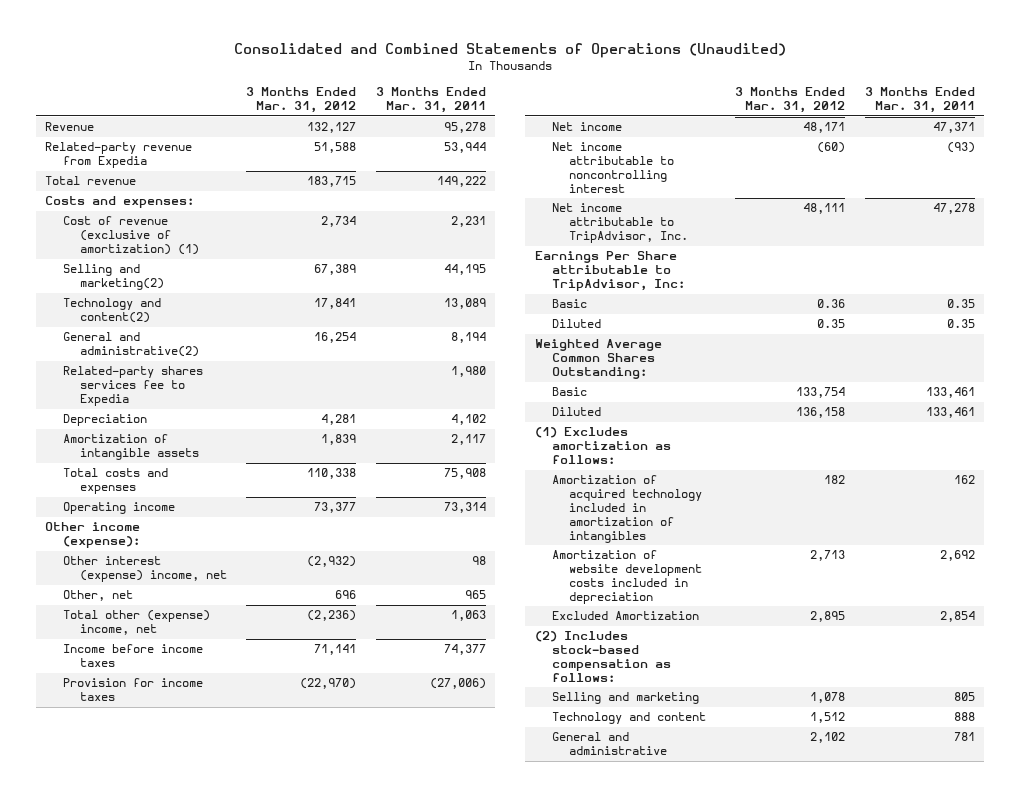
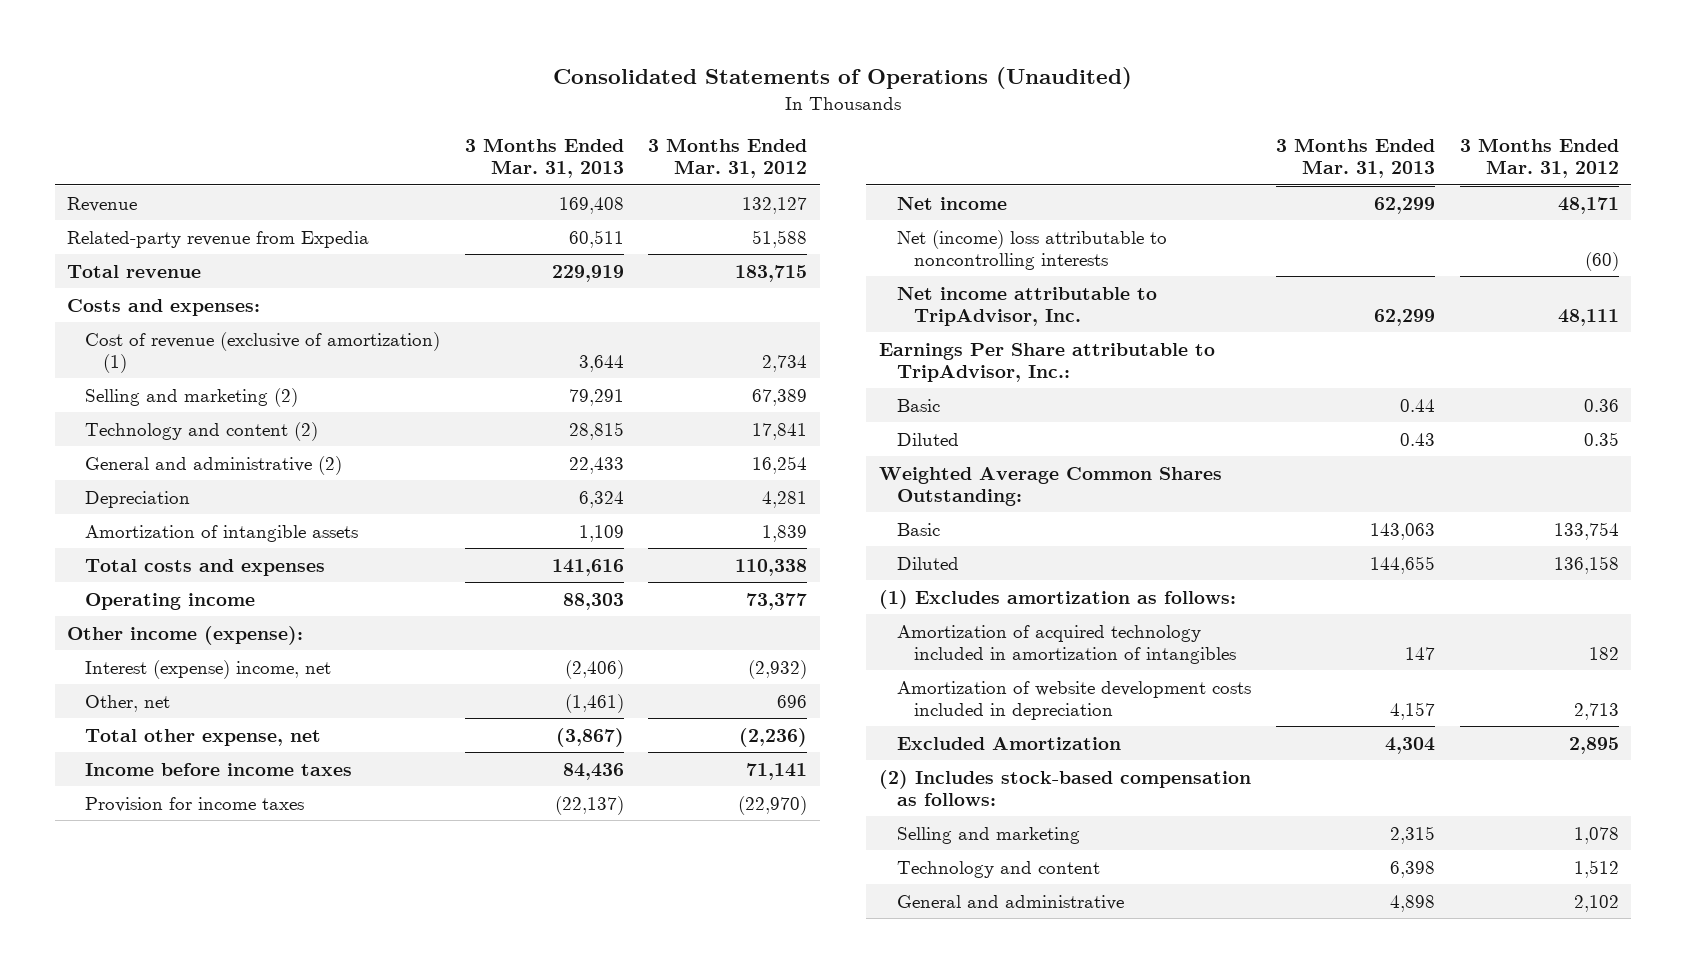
[234,43,787,59] Consolidated and Combined Statements of Operations (Unaudited) -> [553,67,1133,90] Consolidated Statements of Operations (Unaudited)
[375,87,486,114] 3 Months Ended Mar. 31, 2011 -> none
none -> [464,137,624,179] 3 Months Ended Mar. 31, 2013
[62,366,203,407] Related-party shares services fee to Expedia -> none
[62,264,164,291] Selling and marketing(2) -> [85,387,299,407] Selling and marketing (2)
[62,298,161,324] Technology and content(2) -> [85,421,319,441] Technology and content (2)
[62,332,199,358] General and administrative(2) -> [85,455,343,475] General and administrative (2)
[62,556,227,583] Other interest (expense) income, net -> [85,659,332,679] Interest (expense) income, net
[62,610,210,636] Total other (expense) income, net -> [85,728,322,746] Total other expense, net
[551,142,675,193] Net income attributable to noncontrolling interest -> [896,229,1167,270] Net (income) loss attributable to noncontrolling interests
[534,251,685,292] Earnings Per Share attributable to TripAdvisor, Inc: -> [878,342,1215,382] Earnings Per Share attributable to TripAdvisor, Inc.:

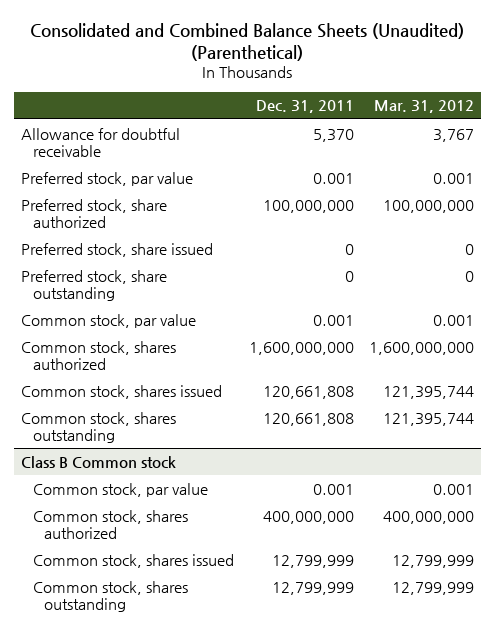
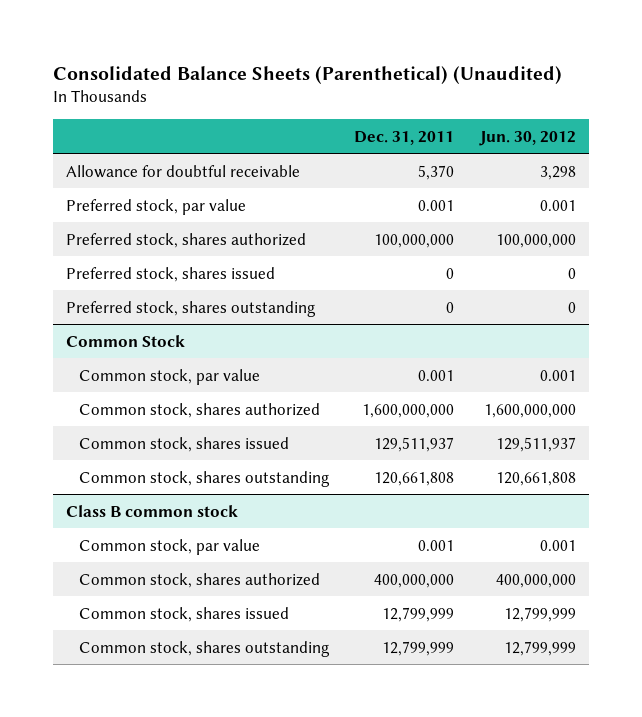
[30,22,465,62] Consolidated and Combined Balance Sheets (Unaudited) (Parenthetical) -> [53,65,563,84] Consolidated Balance Sheets (Parenthetical) (Unaudited)
[373,100,474,114] Mar. 31, 2012 -> none
none -> [478,130,576,146] Jun. 30, 2012
[21,198,168,228] Preferred stock, share authorized -> [66,232,307,248] Preferred stock, shares authorized
[21,242,214,257] Preferred stock, share issued -> [66,266,276,282] Preferred stock, shares issued
[21,269,168,301] Preferred stock, share outstanding -> [66,300,317,317] Preferred stock, shares outstanding
none -> [66,334,186,347] Common Stock
[262,385,354,399] 120,661,808 -> [374,436,455,452] 129,511,937
[21,455,177,468] Class B Common stock -> [66,504,239,517] Class B common stock

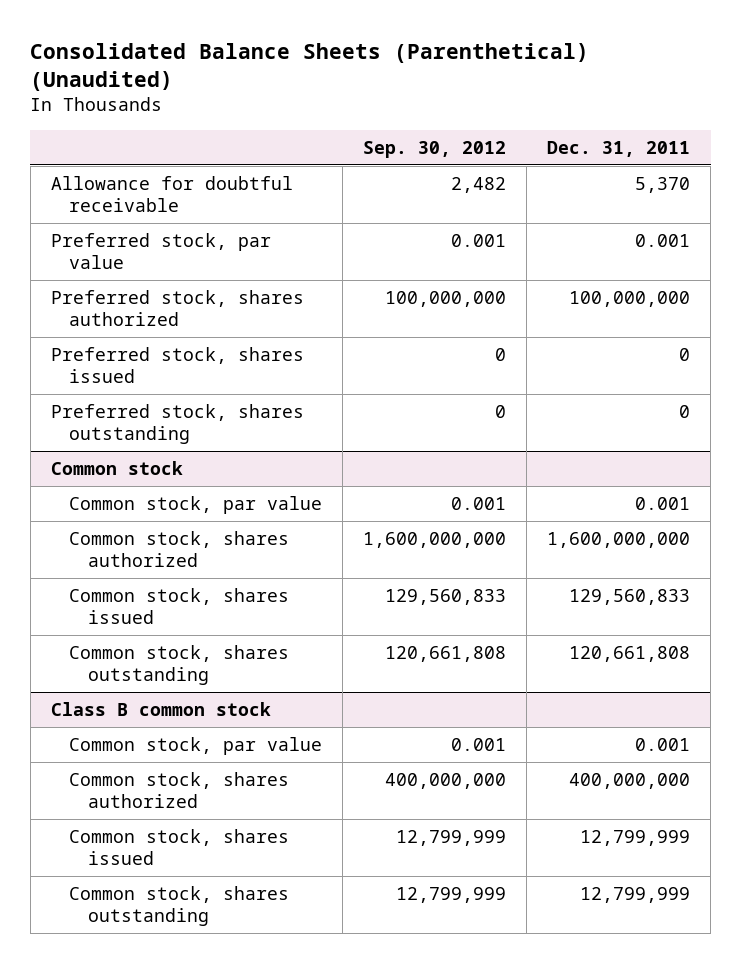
[478,130,576,146] Jun. 30, 2012 -> none
none -> [363,140,507,158] Sep. 30, 2012
[66,334,186,347] Common Stock -> [50,461,183,476] Common stock
[374,436,455,452] 129,511,937 -> [569,589,691,606] 129,560,833

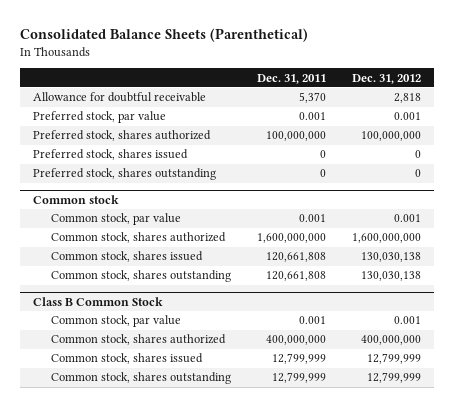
[30,42,590,91] Consolidated Balance Sheets (Parenthetical) (Unaudited) -> [19,27,308,42] Consolidated Balance Sheets (Parenthetical)
[363,140,507,158] Sep. 30, 2012 -> none
none -> [351,73,421,84] Dec. 31, 2012
[569,589,691,606] 129,560,833 -> [265,252,326,263] 120,661,808
[50,702,271,717] Class B common stock -> [32,297,163,307] Class B Common Stock

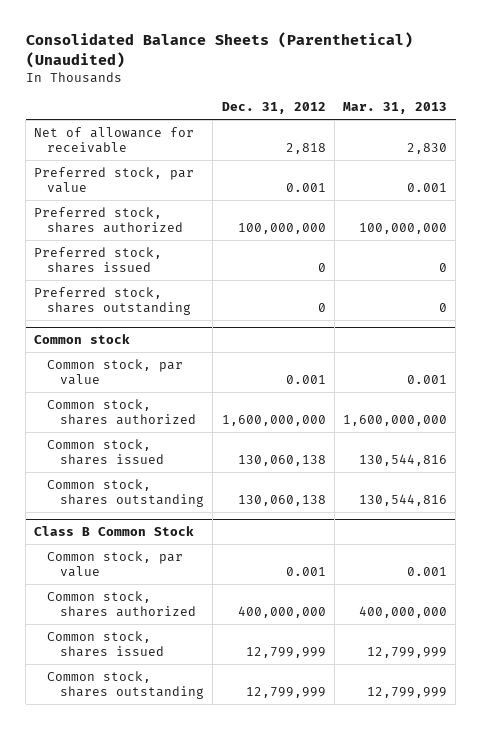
[19,27,308,42] Consolidated Balance Sheets (Parenthetical) -> [25,32,413,68] Consolidated Balance Sheets (Parenthetical) (Unaudited)
[256,73,326,84] Dec. 31, 2011 -> none
none -> [342,102,447,115] Mar. 31, 2013
[32,92,206,103] Allowance for doubtful receivable -> [34,126,195,154] Net of allowance for receivable
[360,252,421,263] 130,030,138 -> [237,455,326,467] 130,060,138
[360,271,421,282] 130,030,138 -> [237,495,326,507] 130,060,138

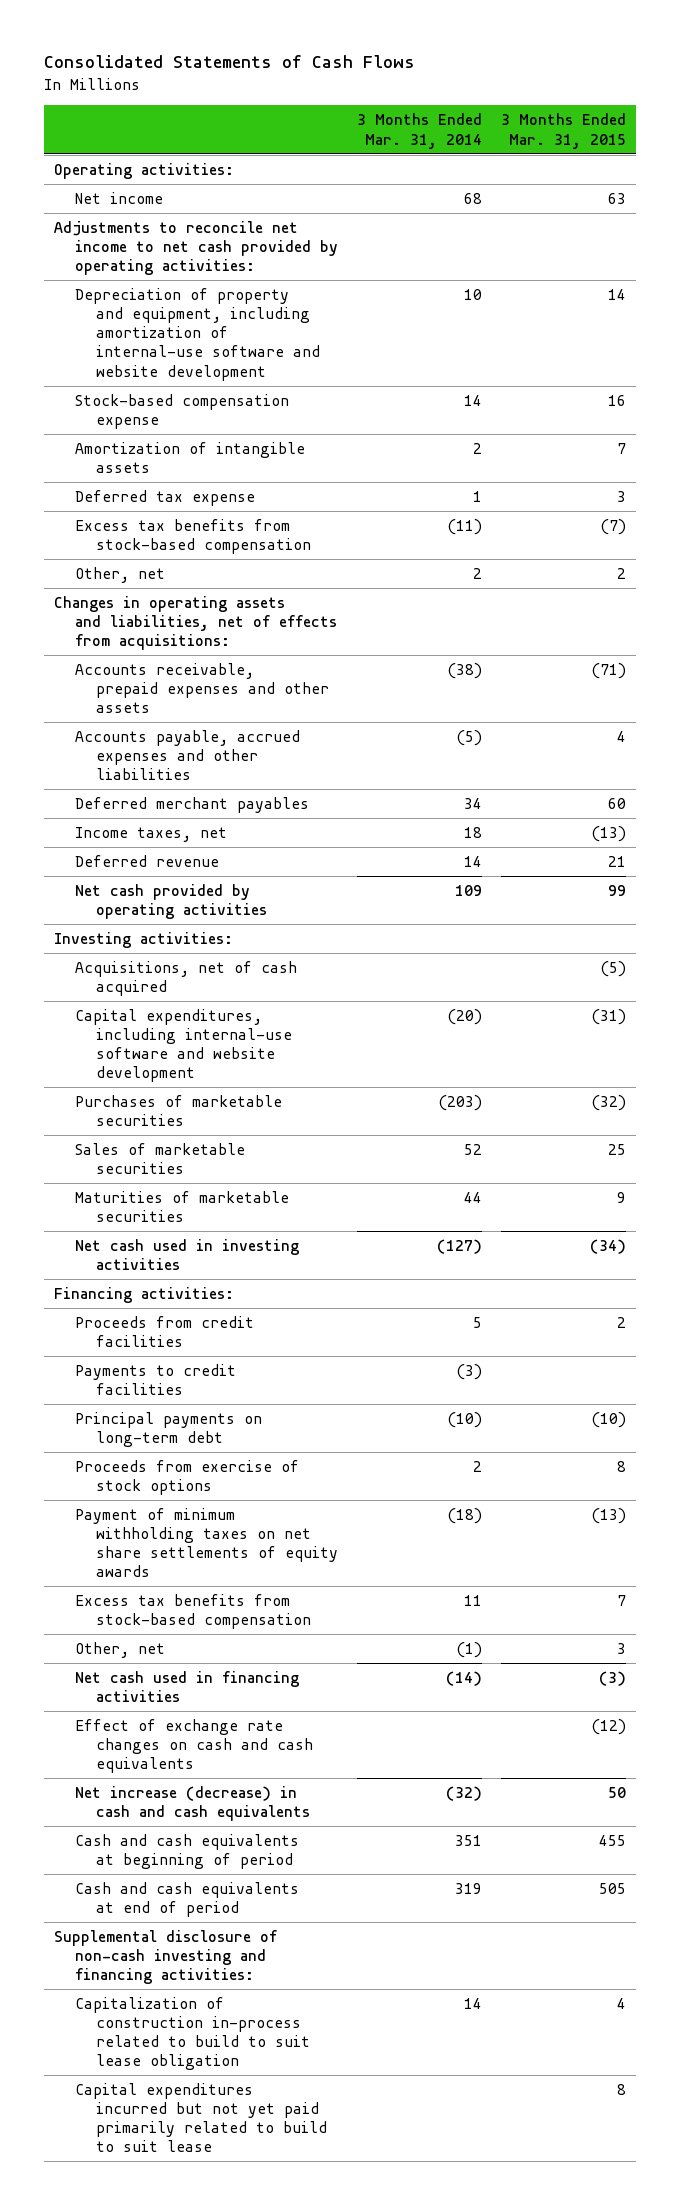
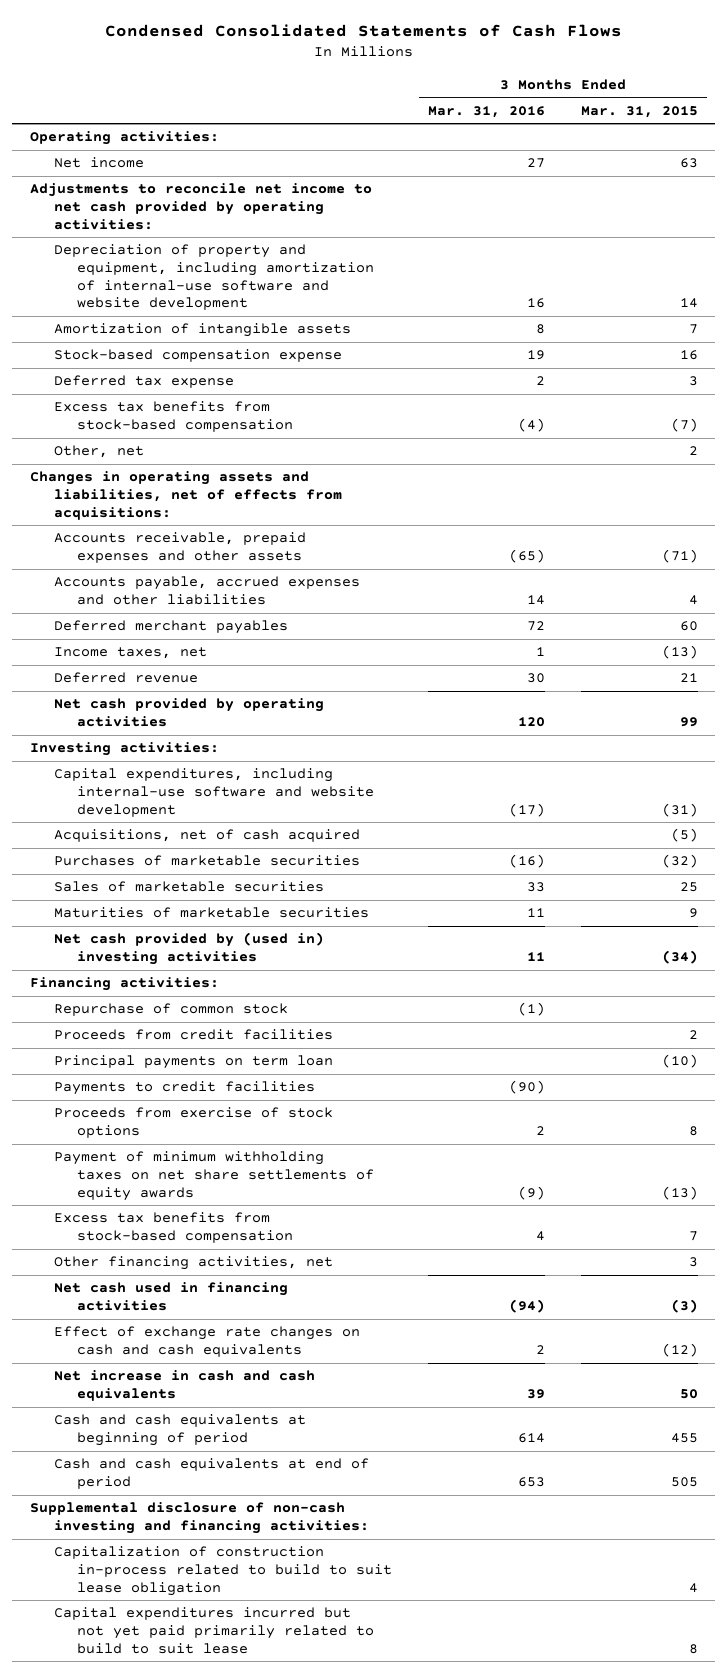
[44,55,416,69] Consolidated Statements of Cash Flows -> [104,23,622,37] Condensed Consolidated Statements of Cash Flows
[357,113,483,149] 3 Months Ended Mar. 31, 2014 -> none
none -> [427,105,545,118] Mar. 31, 2016
[74,393,289,430] Stock-based compensation expense -> [53,349,342,363] Stock-based compensation expense
[74,960,297,997] Acquisitions, net of cash acquired -> [53,829,360,843] Acquisitions, net of cash acquired
[74,1238,299,1271] Net cash used in investing activities -> [53,932,324,966] Net cash provided by (used in) investing activities
none -> [53,1003,288,1017] Repurchase of common stock
none -> [53,1055,333,1070] Principal payments on term loan
[74,1411,262,1448] Principal payments on long-term debt -> none
[74,1641,165,1658] Other, net -> [53,1256,333,1271] Other financing activities, net
[74,1785,311,1822] Net increase (decrease) in cash and cash equivalents -> [53,1370,315,1402] Net increase in cash and cash equivalents

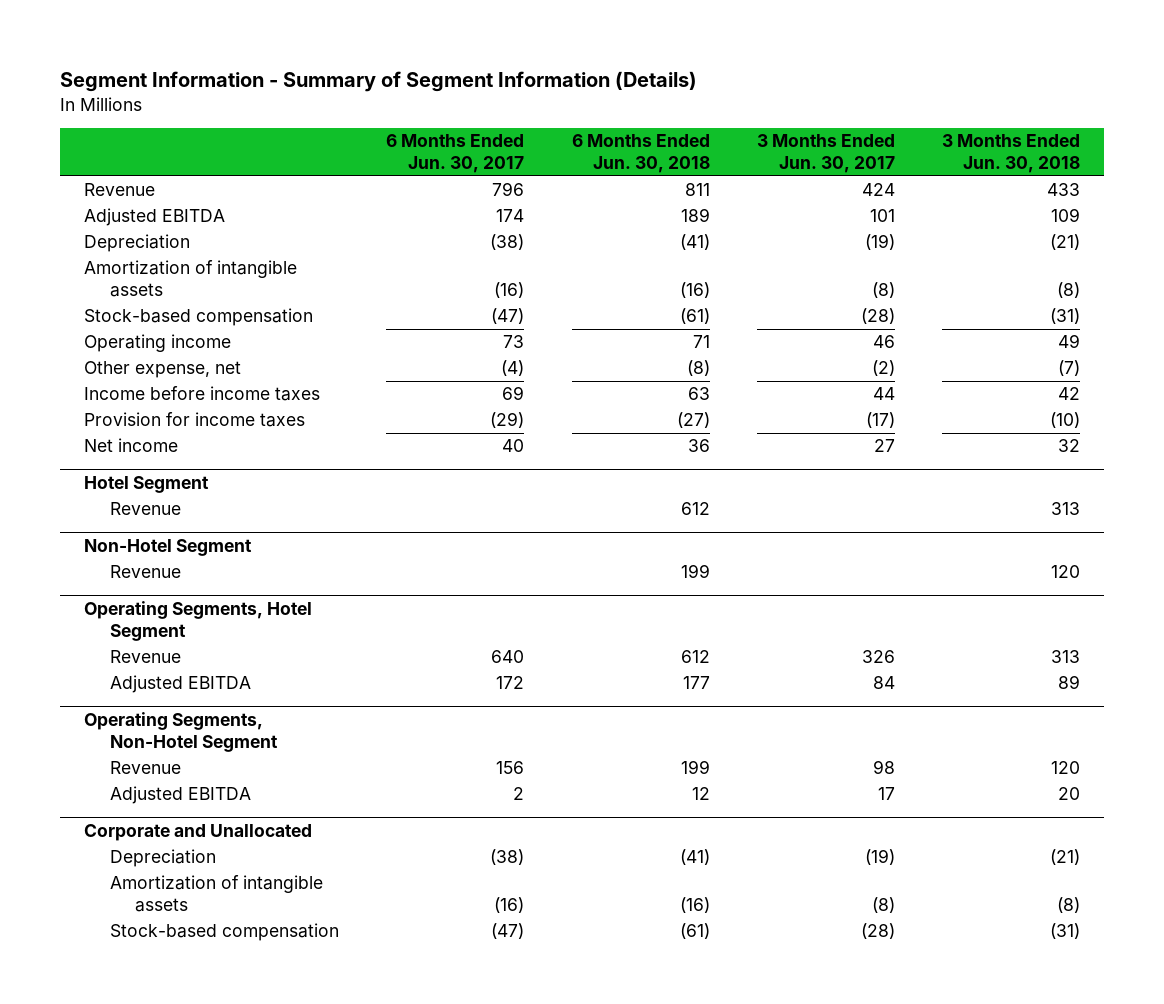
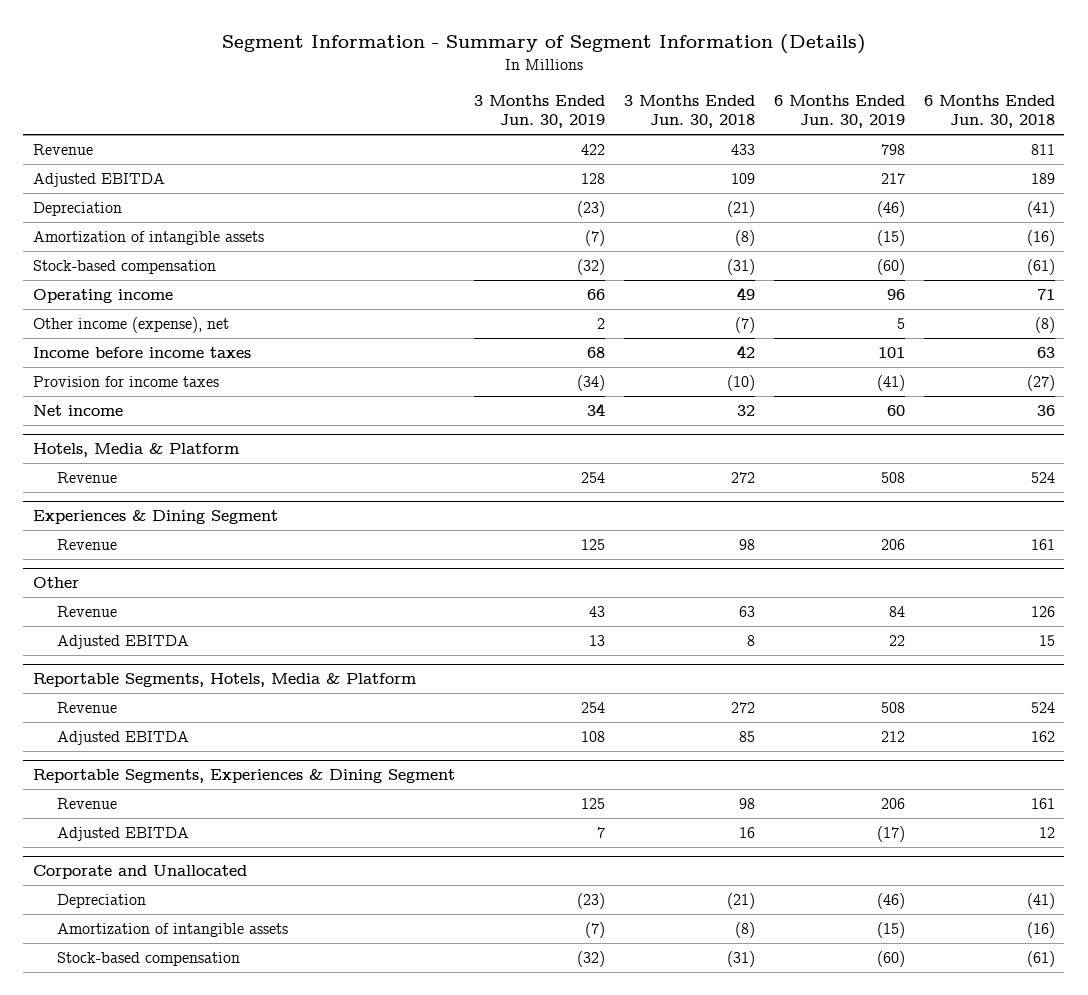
[386,134,525,173] 6 Months Ended Jun. 30, 2017 -> none
[756,134,895,173] 3 Months Ended Jun. 30, 2017 -> none
none -> [473,95,605,129] 3 Months Ended Jun. 30, 2019
none -> [773,95,905,129] 6 Months Ended Jun. 30, 2019
[84,361,242,379] Other expense, net -> [32,317,229,334] Other income (expense), net
[84,476,210,494] Hotel Segment -> none
[84,539,253,557] Non-Hotel Segment -> none
[84,601,313,641] Operating Segments, Hotel Segment -> none
[84,712,278,752] Operating Segments, Non-Hotel Segment -> none
none -> [32,443,239,458] Hotels, Media & Platform
[680,502,710,516] 612 -> [1030,472,1055,484] 524
[1051,502,1081,516] 313 -> [730,472,755,484] 272
none -> [32,510,278,525] Experiences & Dining Segment
[680,564,710,579] 199 -> [1030,539,1055,551] 161
[1051,565,1081,579] 120 -> [738,539,755,551] 98
none -> [32,577,79,589] Other
[680,650,710,664] 612 -> [1030,606,1055,618] 126
[1051,650,1081,664] 313 -> [738,606,755,618] 63
[682,676,710,690] 177 -> [1038,635,1055,647] 15
[1058,675,1081,690] 89 -> [746,635,755,647] 8
none -> [32,673,416,688] Reportable Segments, Hotels, Media & Platform
[680,760,710,775] 199 -> [1030,702,1055,714] 524
[1051,761,1081,775] 120 -> [730,702,755,714] 272
[691,787,710,801] 12 -> [1030,731,1055,743] 162
[1058,787,1081,801] 20 -> [738,731,755,743] 85
none -> [32,769,455,784] Reportable Segments, Experiences & Dining Segment
none -> [57,798,118,810] Revenue
none -> [57,827,190,842] Adjusted EBITDA

